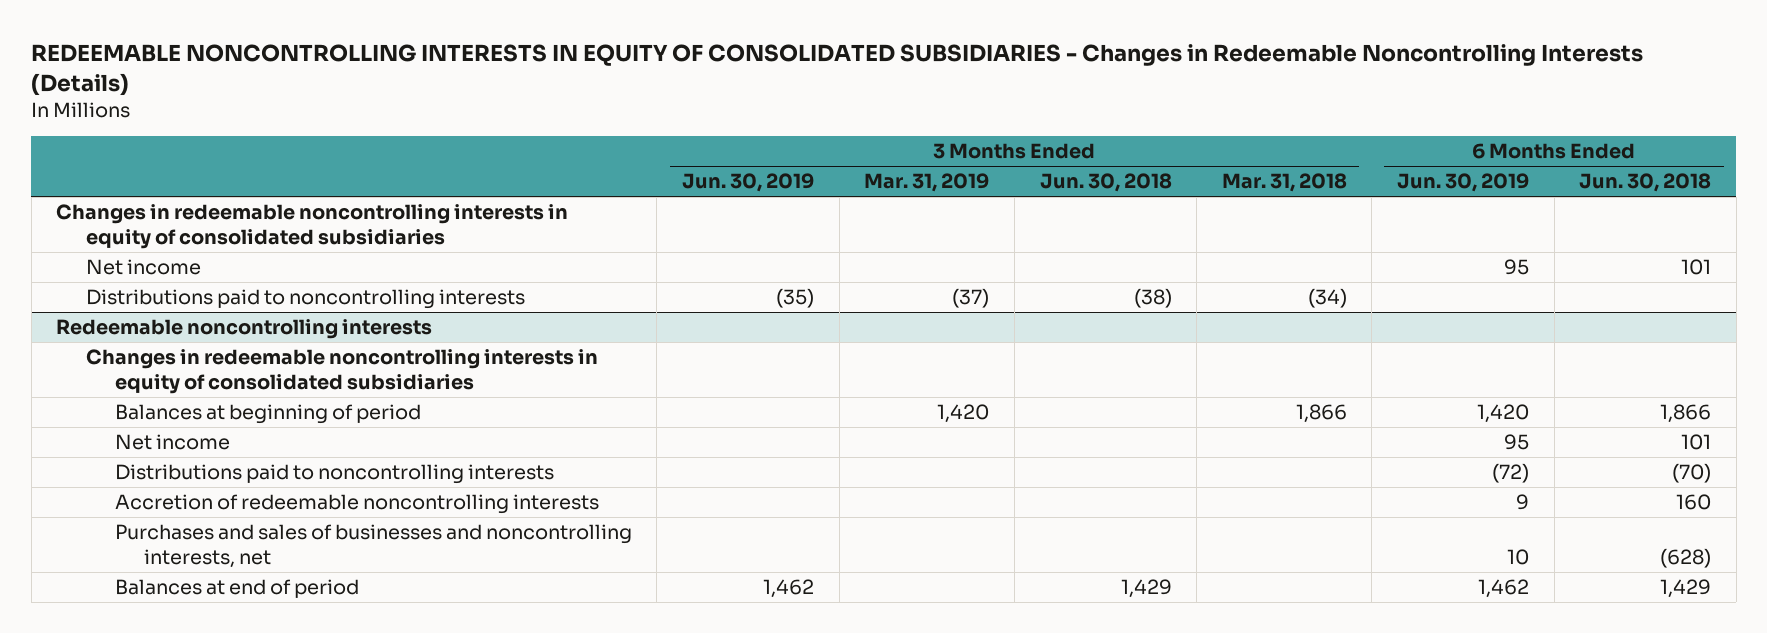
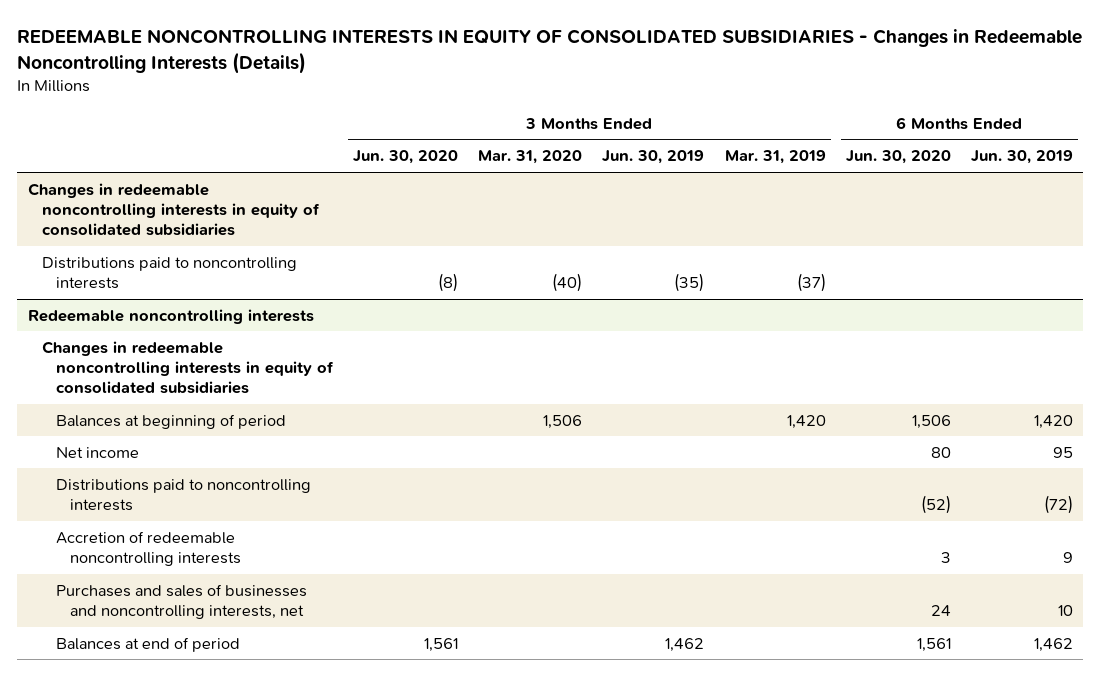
[1039,173,1172,193] Jun. 30, 2018 -> none
[1221,173,1347,193] Mar. 31, 2018 -> none
[1579,173,1712,193] Jun. 30, 2018 -> none
none -> [353,150,459,165] Jun. 30, 2020
none -> [478,150,583,165] Mar. 31, 2020
none -> [845,150,951,165] Jun. 30, 2020
[85,258,201,275] Net income -> none

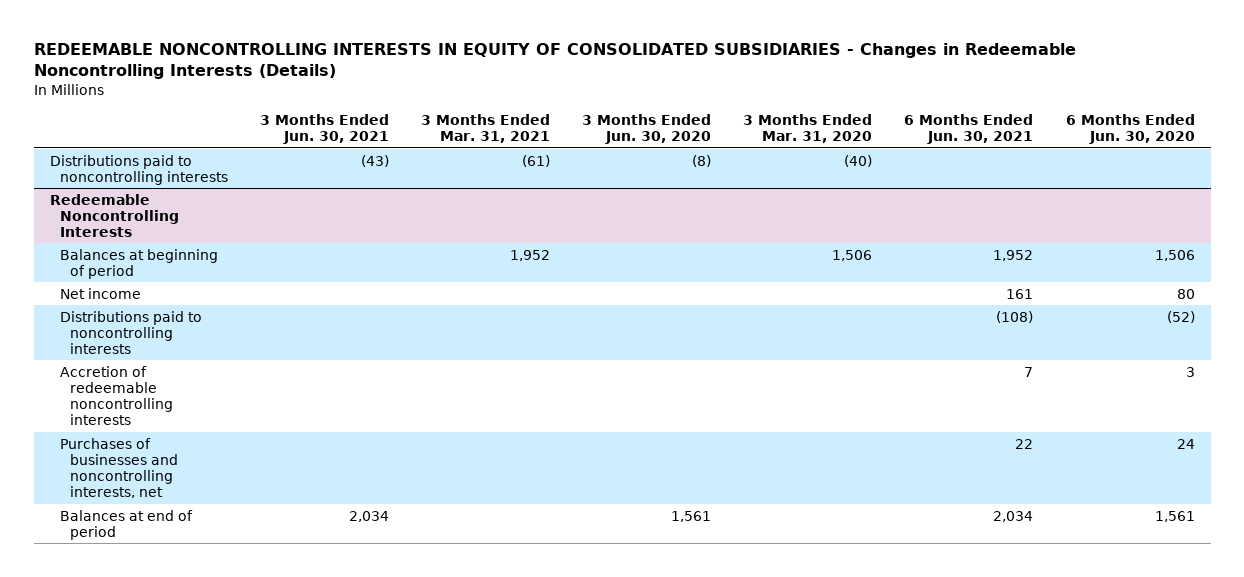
[602,150,705,165] Jun. 30, 2019 -> none
[724,150,826,165] Mar. 31, 2019 -> none
[970,150,1073,165] Jun. 30, 2019 -> none
none -> [259,114,389,145] 3 Months Ended Jun. 30, 2021
none -> [421,114,551,144] 3 Months Ended Mar. 31, 2021
none -> [904,114,1034,145] 6 Months Ended Jun. 30, 2021
[27,182,320,237] Changes in redeemable noncontrolling interests in equity of consolidated subsidiaries -> none
[41,340,335,395] Changes in redeemable noncontrolling interests in equity of consolidated subsidiaries -> none
[27,308,314,324] Redeemable noncontrolling interests -> [49,193,179,237] Redeemable Noncontrolling Interests
[56,583,308,620] Purchases and sales of businesses and noncontrolling interests, net -> [59,437,178,498] Purchases of businesses and noncontrolling interests, net

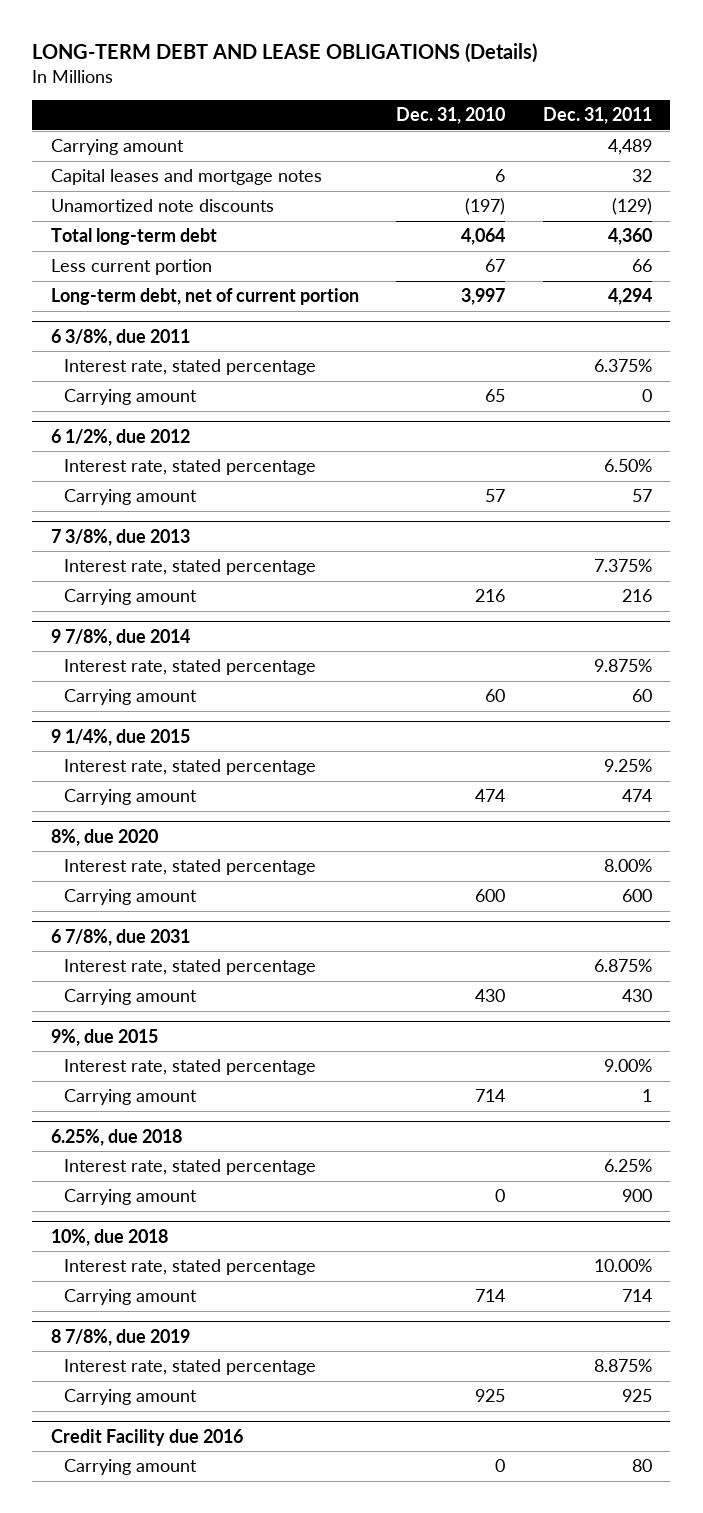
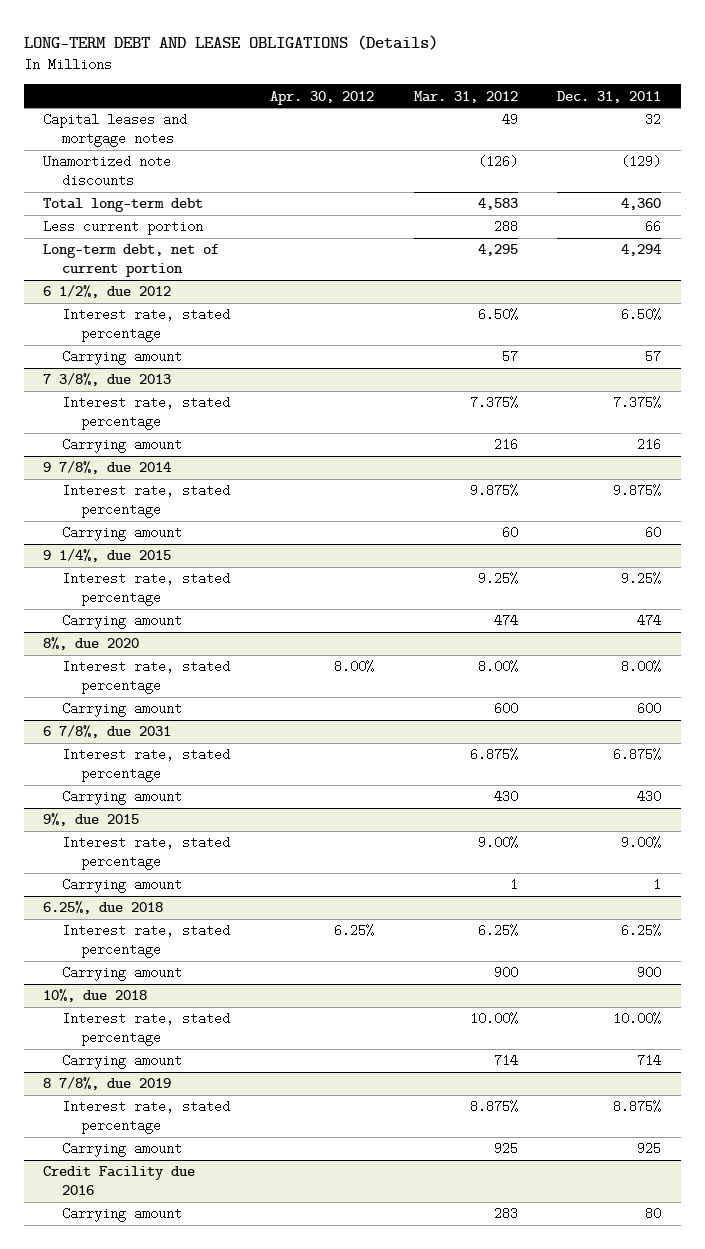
[396,107,506,125] Dec. 31, 2010 -> none
none -> [269,90,374,105] Apr. 30, 2012
none -> [413,90,518,103] Mar. 31, 2012
[50,139,184,156] Carrying amount -> none
[50,328,190,346] 6 3/8%, due 2011 -> none
[64,359,317,376] Interest rate, stated percentage -> none
[64,389,198,406] Carrying amount -> none

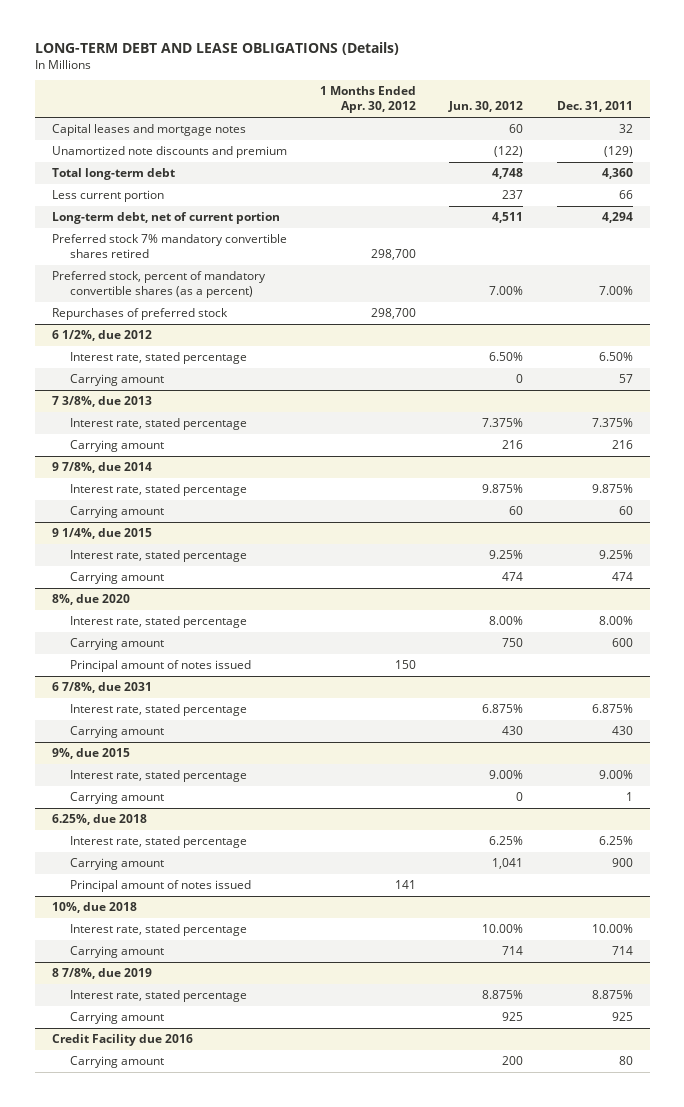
[269,90,374,105] Apr. 30, 2012 -> none
[413,90,518,103] Mar. 31, 2012 -> none
none -> [320,86,417,114] 1 Months Ended Apr. 30, 2012
none -> [448,101,524,113] Jun. 30, 2012
[43,155,172,188] Unamortized note discounts -> [51,145,287,158] Unamortized note discounts and premium
none -> [51,233,287,258] Preferred stock 7% mandatory convertible shares retired
none -> [51,270,266,298] Preferred stock, percent of mandatory convertible shares (as a percent)
none -> [51,307,228,320] Repurchases of preferred stock
none -> [69,659,251,672] Principal amount of notes issued
none -> [69,879,251,892] Principal amount of notes issued

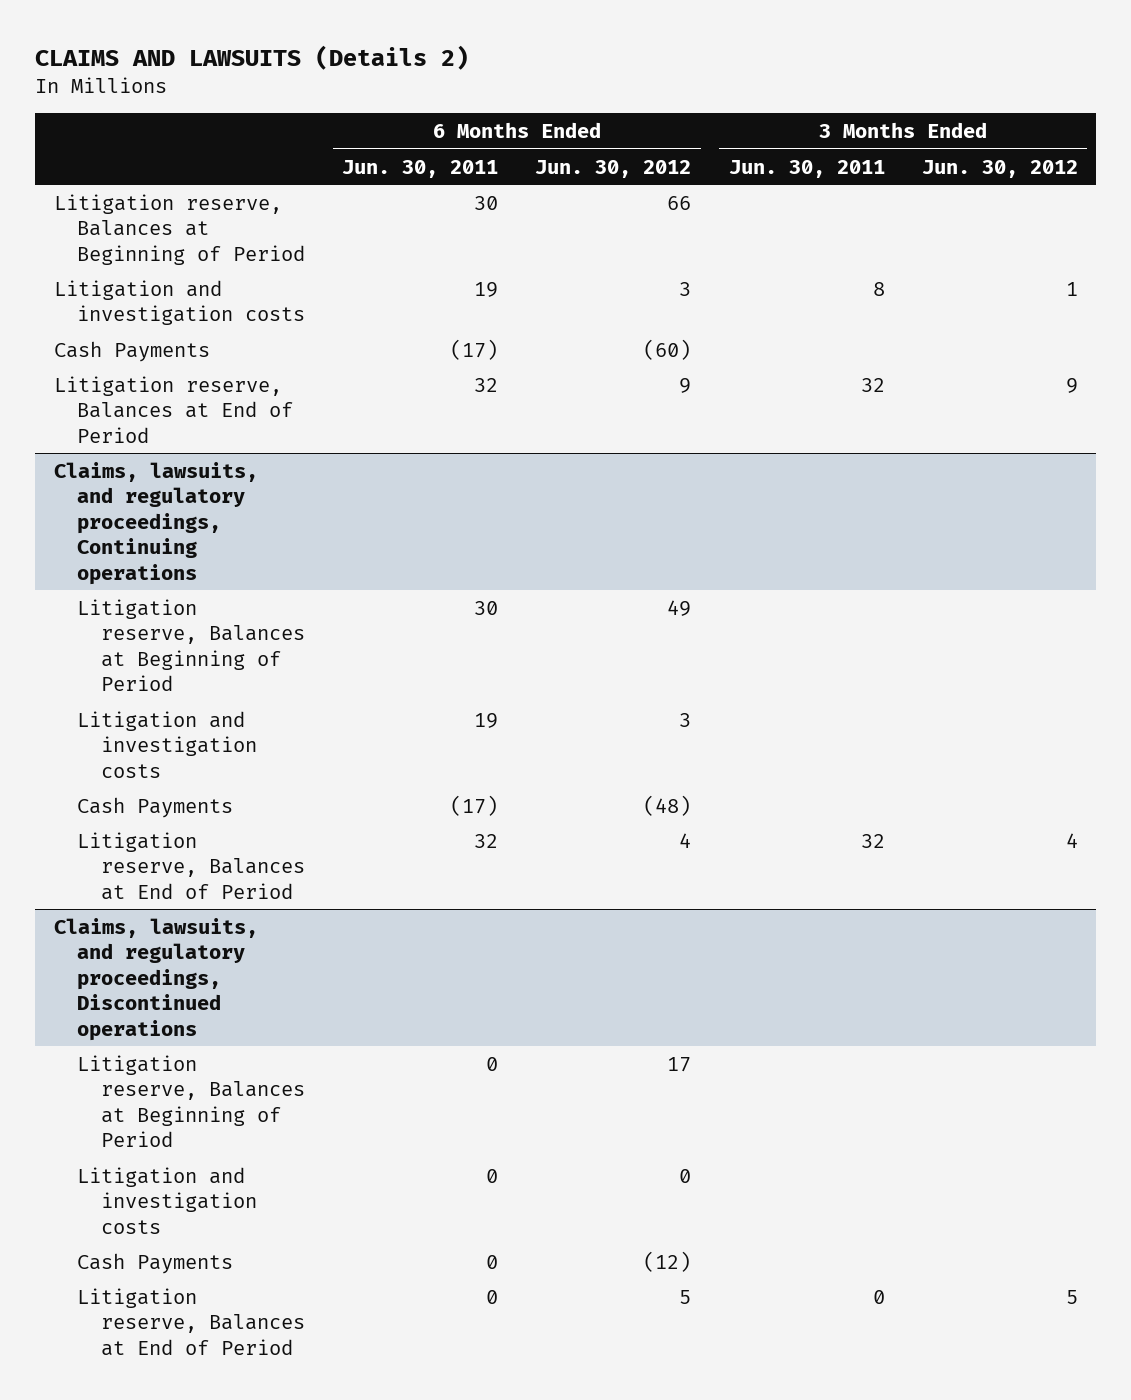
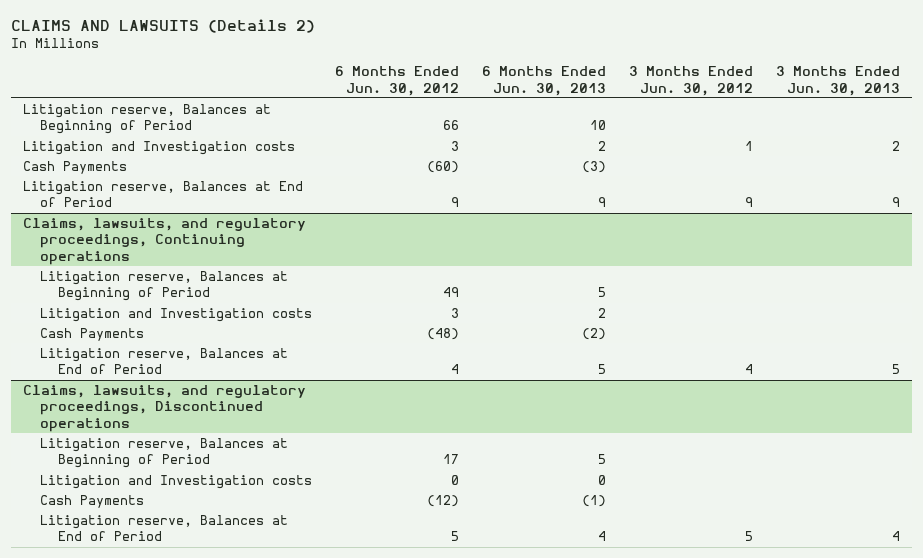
[342,159,499,178] Jun. 30, 2011 -> none
[728,159,885,178] Jun. 30, 2011 -> none
none -> [482,66,607,96] 6 Months Ended Jun. 30, 2013
none -> [776,66,901,96] 3 Months Ended Jun. 30, 2013
[53,279,306,326] Litigation and investigation costs -> [22,140,295,155] Litigation and Investigation costs
[77,710,258,778] Litigation and investigation costs -> [40,307,313,322] Litigation and Investigation costs
[77,1166,258,1234] Litigation and investigation costs -> [40,474,313,489] Litigation and Investigation costs

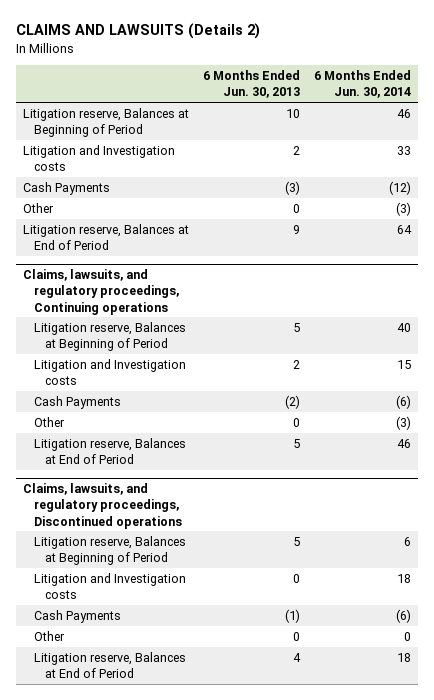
[335,66,460,96] 6 Months Ended Jun. 30, 2012 -> none
[629,66,754,96] 3 Months Ended Jun. 30, 2012 -> none
[776,66,901,96] 3 Months Ended Jun. 30, 2013 -> none
none -> [314,70,412,99] 6 Months Ended Jun. 30, 2014
none -> [22,202,54,213] Other
none -> [33,416,65,427] Other
none -> [33,630,65,641] Other

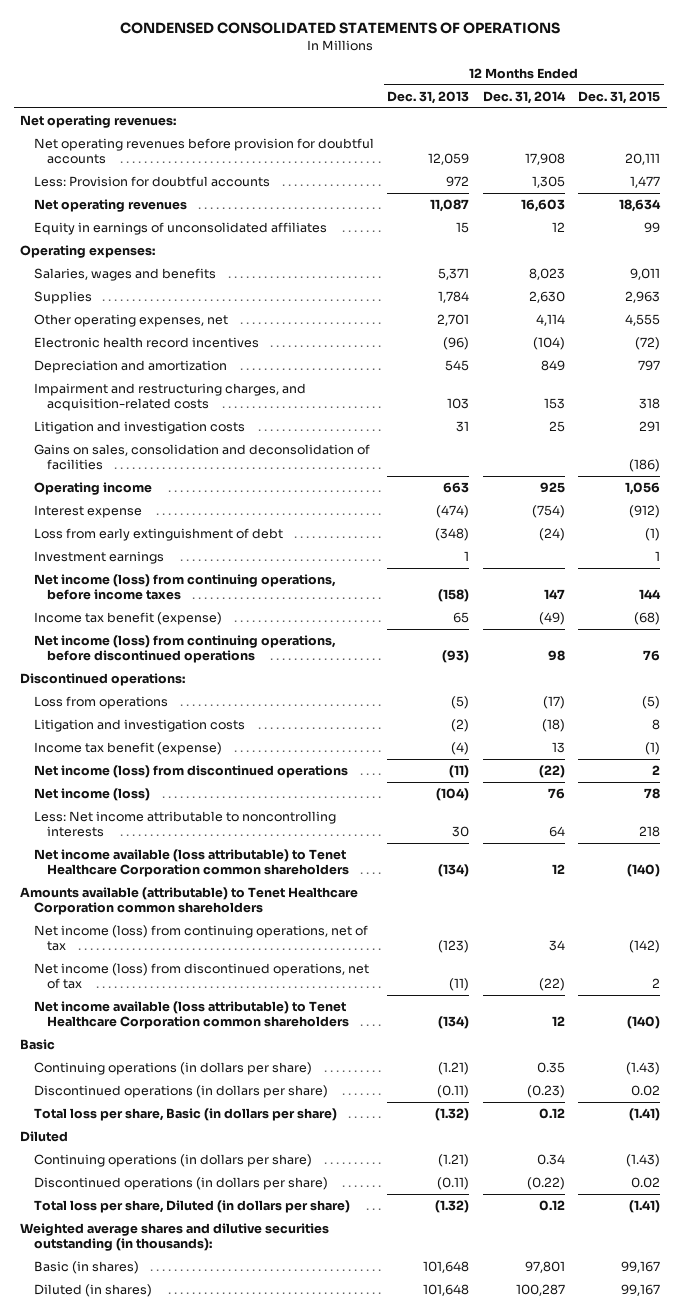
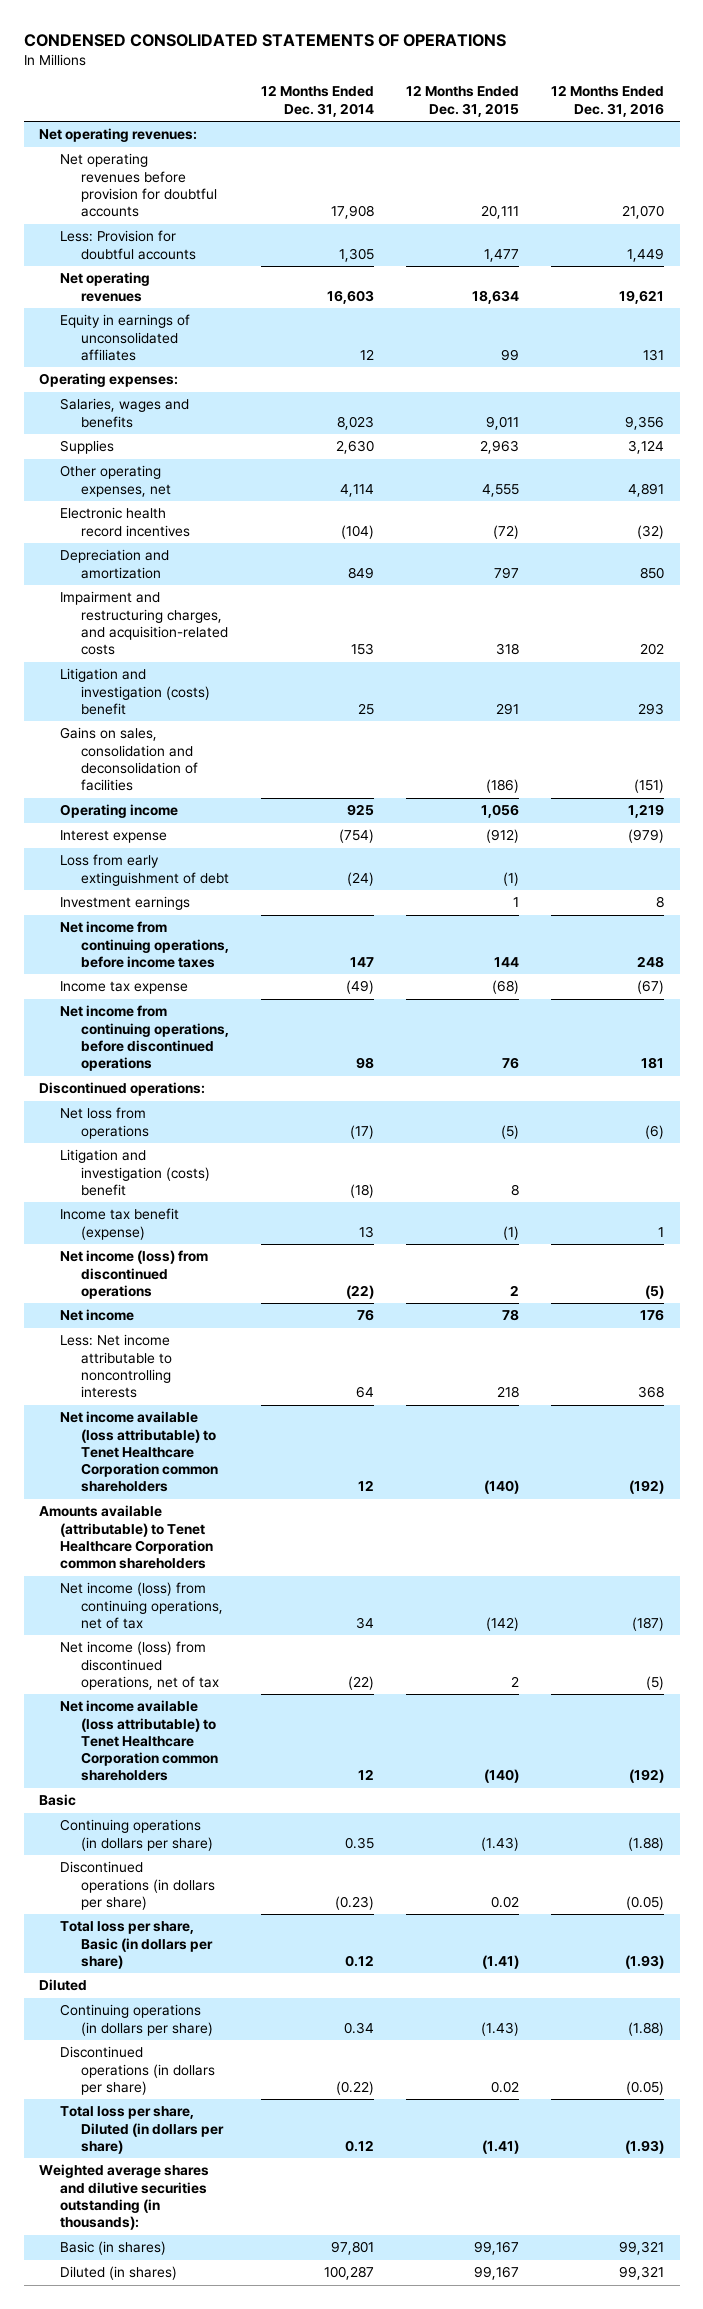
[387,90,470,104] Dec. 31, 2013 -> none
none -> [550,85,664,117] 12 Months Ended Dec. 31, 2016
[33,420,245,434] Litigation and investigation costs -> [60,668,211,715] Litigation and investigation (costs) benefit
[33,573,336,601] Net income (loss) from continuing operations, before income taxes -> [60,921,230,968] Net income from continuing operations, before income taxes
[33,611,222,625] Income tax benefit (expense) -> [60,981,189,995] Income tax expense
[33,634,336,664] Net income (loss) from continuing operations, before discontinued operations -> [60,1005,230,1072] Net income from continuing operations, before discontinued operations
[33,695,168,709] Loss from operations -> [60,1107,150,1139] Net loss from operations
[33,718,245,732] Litigation and investigation costs -> [60,1149,211,1196] Litigation and investigation (costs) benefit
[33,787,150,801] Net income (loss) -> [60,1309,135,1322] Net income

